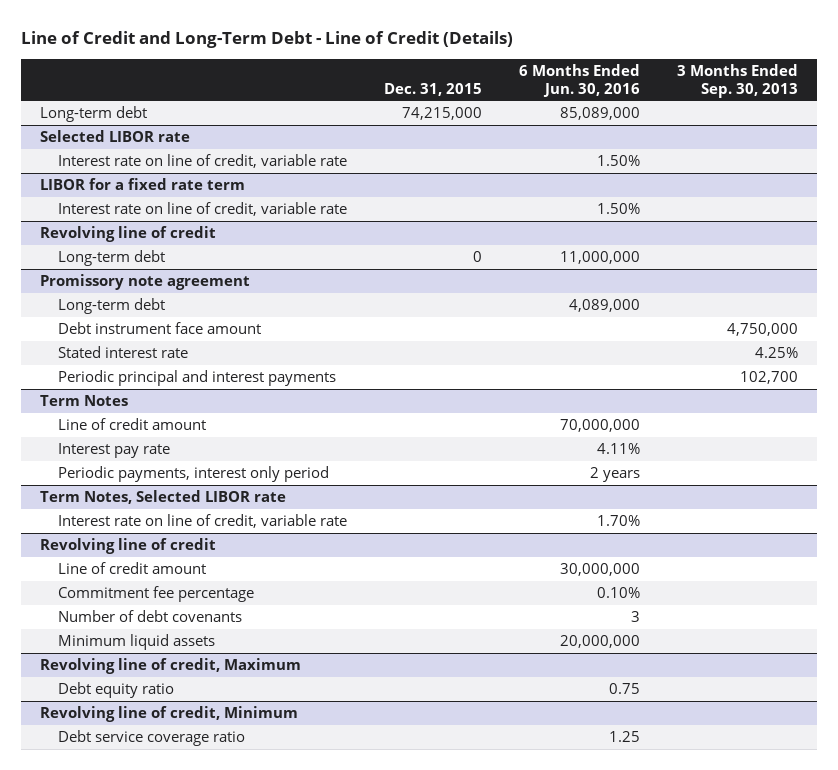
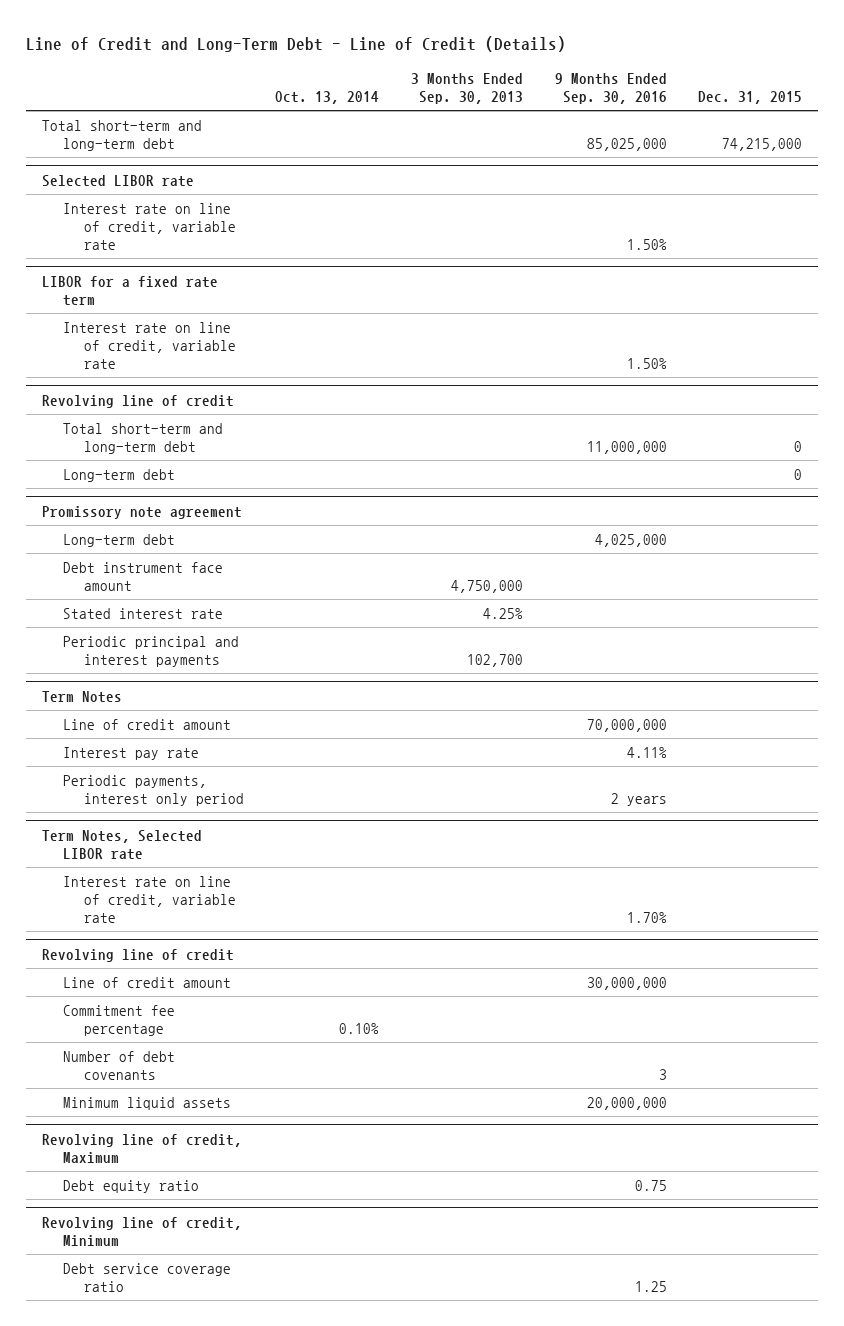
[519,63,641,97] 6 Months Ended Jun. 30, 2016 -> none
none -> [275,90,380,104] Oct. 13, 2014
none -> [554,72,667,104] 9 Months Ended Sep. 30, 2016
[39,106,147,123] Long-term debt -> [41,119,202,151] Total short-term and long-term debt
none -> [62,422,223,454] Total short-term and long-term debt

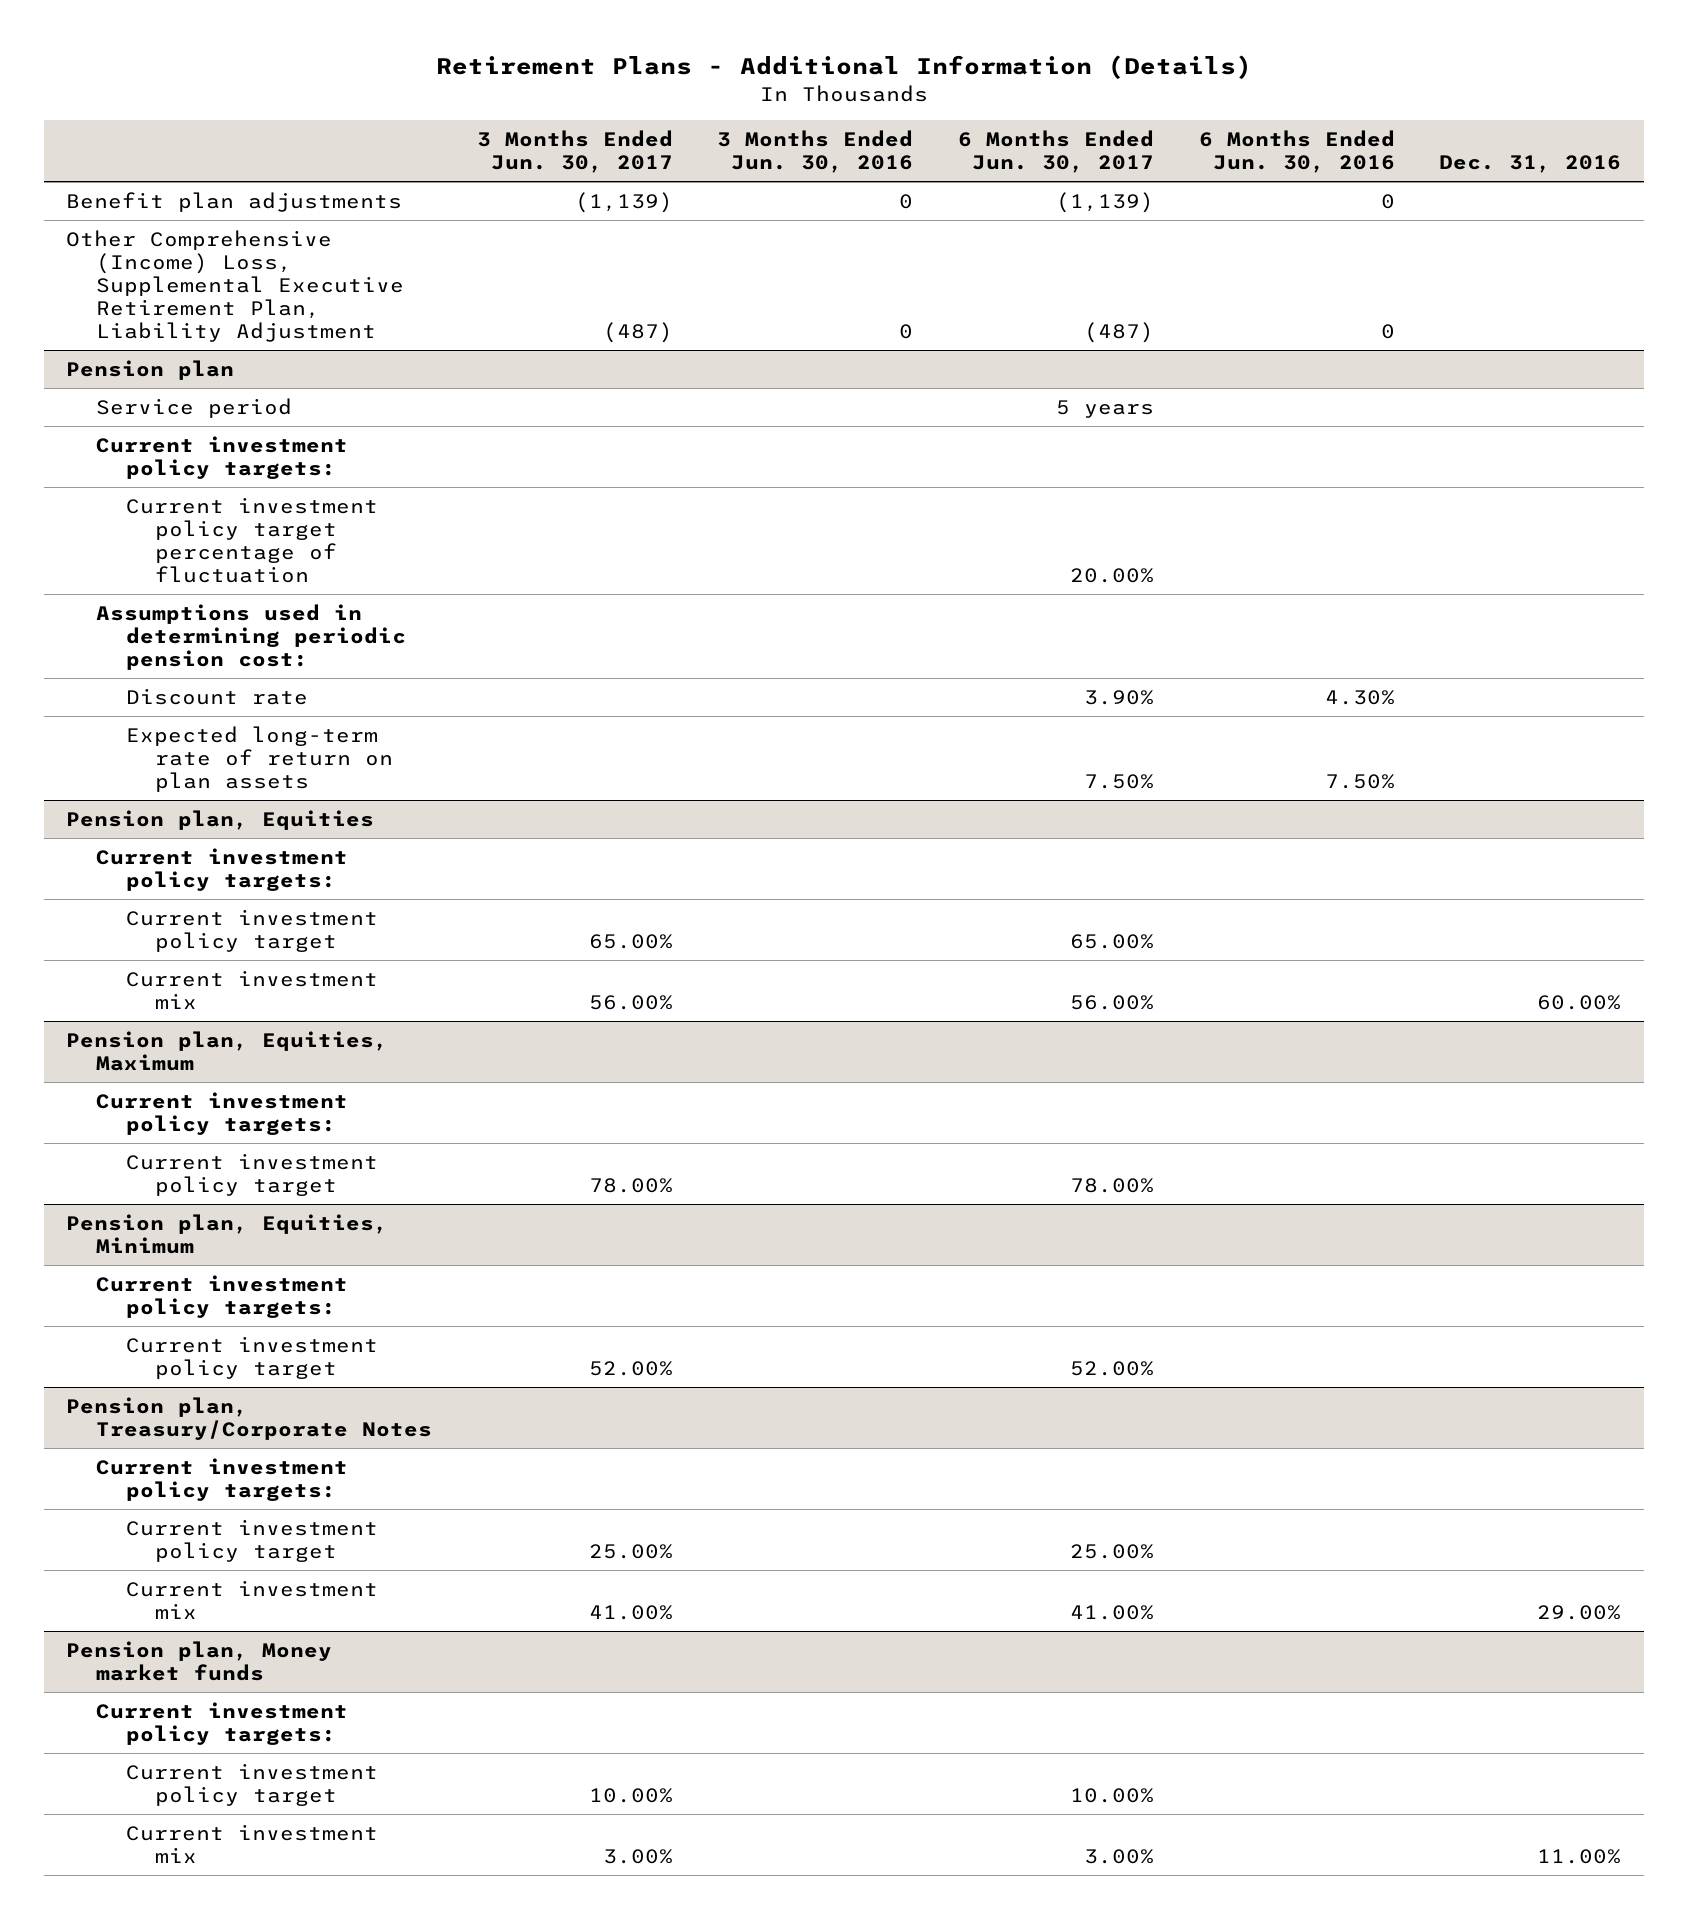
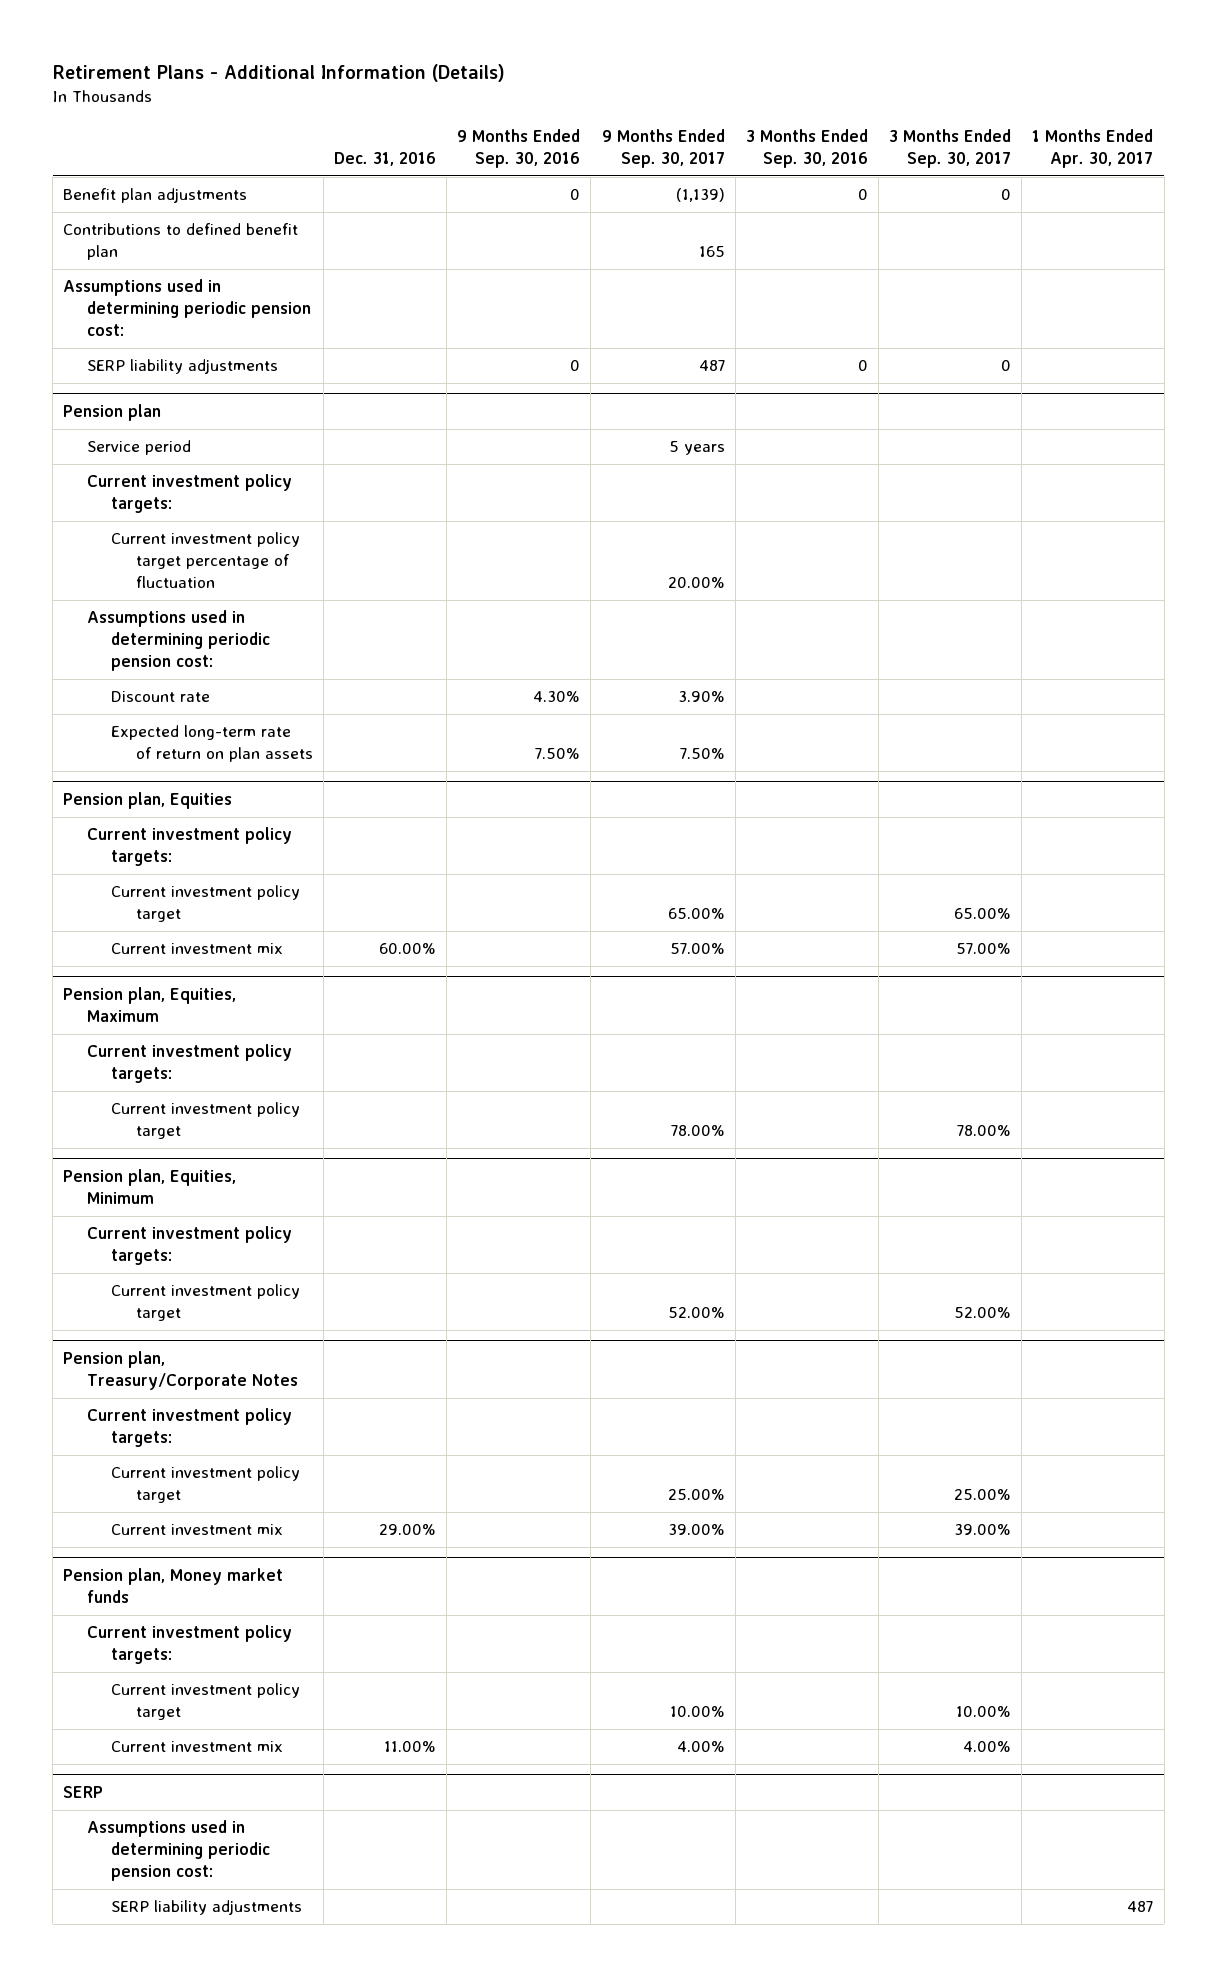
[476,130,673,174] 3 Months Ended Jun. 30, 2017 -> none
[717,130,914,174] 3 Months Ended Jun. 30, 2016 -> none
[957,130,1154,174] 6 Months Ended Jun. 30, 2017 -> none
[1198,130,1395,174] 6 Months Ended Jun. 30, 2016 -> none
none -> [457,129,581,169] 9 Months Ended Sep. 30, 2016
none -> [601,129,725,169] 9 Months Ended Sep. 30, 2017
none -> [745,129,868,169] 3 Months Ended Sep. 30, 2016
none -> [889,129,1012,169] 3 Months Ended Sep. 30, 2017
none -> [1032,129,1154,169] 1 Months Ended Apr. 30, 2017
none -> [63,223,299,261] Contributions to defined benefit plan
none -> [63,279,312,336] Assumptions used in determining periodic pension cost:
[66,229,404,343] Other Comprehensive (Income) Loss, Supplemental Executive Retirement Plan, Liability Adjustment -> [87,359,279,375] SERP liability adjustments
none -> [63,1786,104,1799] SERP
none -> [87,1820,271,1881] Assumptions used in determining periodic pension cost:
none -> [111,1900,303,1916] SERP liability adjustments

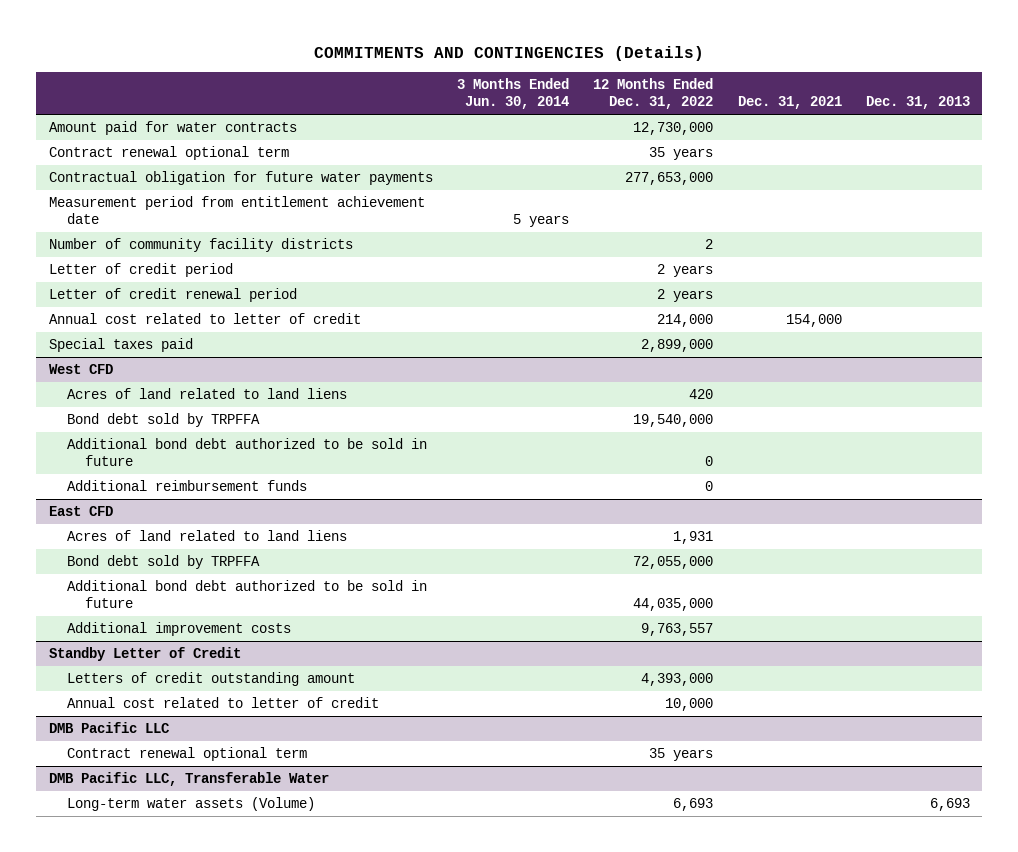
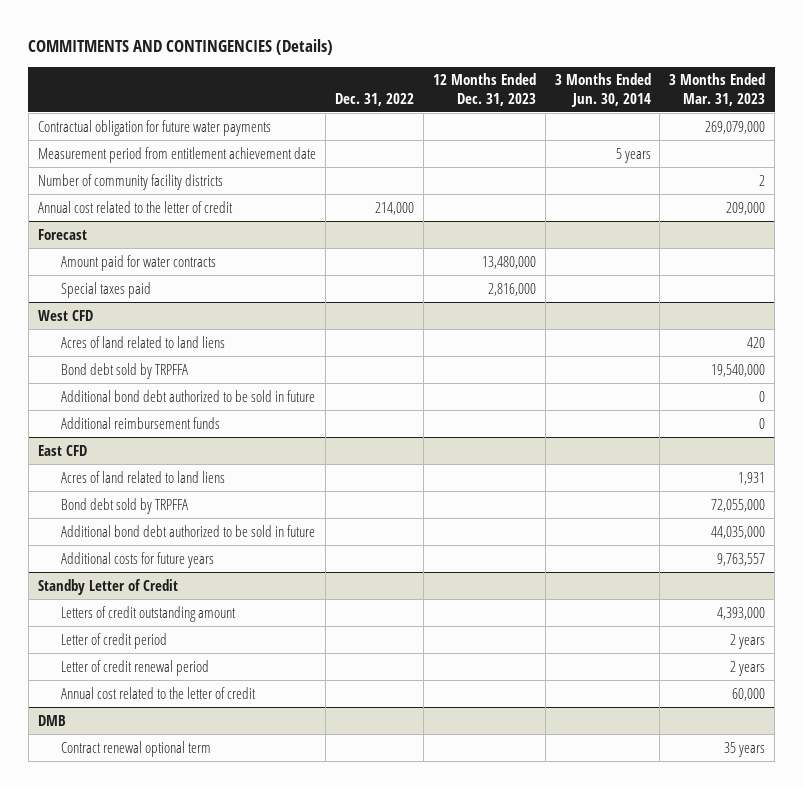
[593,78,714,110] 12 Months Ended Dec. 31, 2022 -> none
[737,96,842,110] Dec. 31, 2021 -> none
[865,96,970,110] Dec. 31, 2013 -> none
none -> [334,92,414,106] Dec. 31, 2022
none -> [432,73,536,106] 12 Months Ended Dec. 31, 2023
none -> [669,73,766,106] 3 Months Ended Mar. 31, 2023
[48,121,297,136] Amount paid for water contracts -> none
[48,146,289,161] Contract renewal optional term -> none
[48,263,233,278] Letter of credit period -> none
[48,288,297,303] Letter of credit renewal period -> none
[48,338,193,353] Special taxes paid -> none
[48,313,361,325] Annual cost related to letter of credit -> [37,200,233,213] Annual cost related to the letter of credit
none -> [37,228,87,240] Forecast
none -> [60,254,216,271] Amount paid for water contracts
none -> [60,281,151,298] Special taxes paid
[66,622,291,637] Additional improvement costs -> [60,551,214,568] Additional costs for future years
none -> [60,632,167,649] Letter of credit period
none -> [60,659,209,676] Letter of credit renewal period
[66,697,379,709] Annual cost related to letter of credit -> [60,686,256,699] Annual cost related to the letter of credit
[48,722,170,734] DMB Pacific LLC -> [37,714,66,726] DMB
[48,772,329,787] DMB Pacific LLC, Transferable Water -> none
[66,797,315,812] Long-term water assets (Volume) -> none

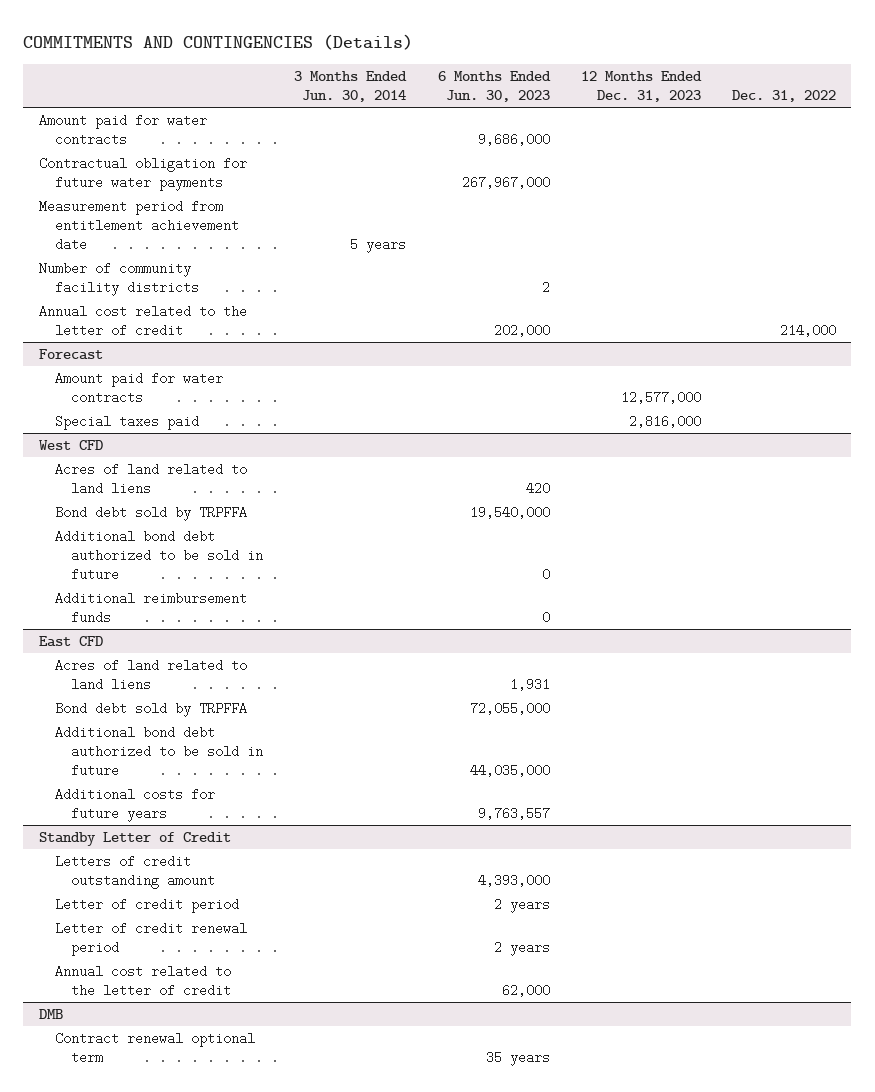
[669,73,766,106] 3 Months Ended Mar. 31, 2023 -> none
none -> [437,70,551,103] 6 Months Ended Jun. 30, 2023
none -> [38,113,207,147] Amount paid for water contracts
[481,255,536,269] 13,480,000 -> [620,391,701,405] 12,577,000

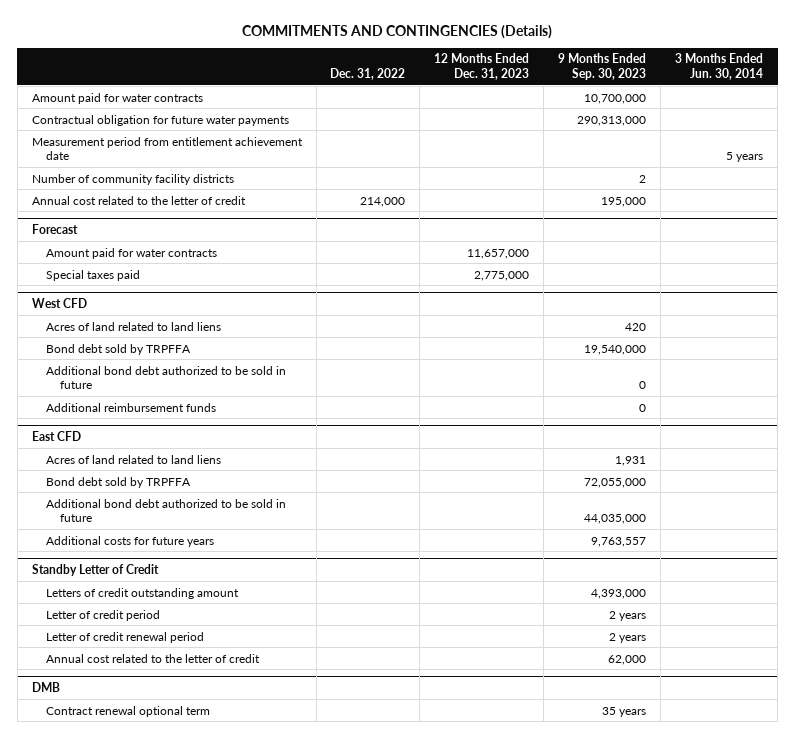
[437,70,551,103] 6 Months Ended Jun. 30, 2023 -> none
none -> [558,53,647,80] 9 Months Ended Sep. 30, 2023
[620,391,701,405] 12,577,000 -> [467,248,530,259] 11,657,000
[628,414,701,428] 2,816,000 -> [474,270,530,281] 2,775,000

